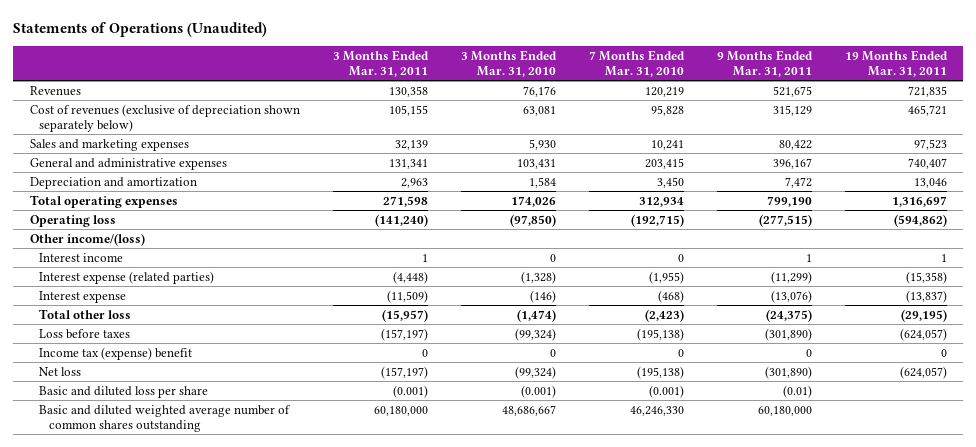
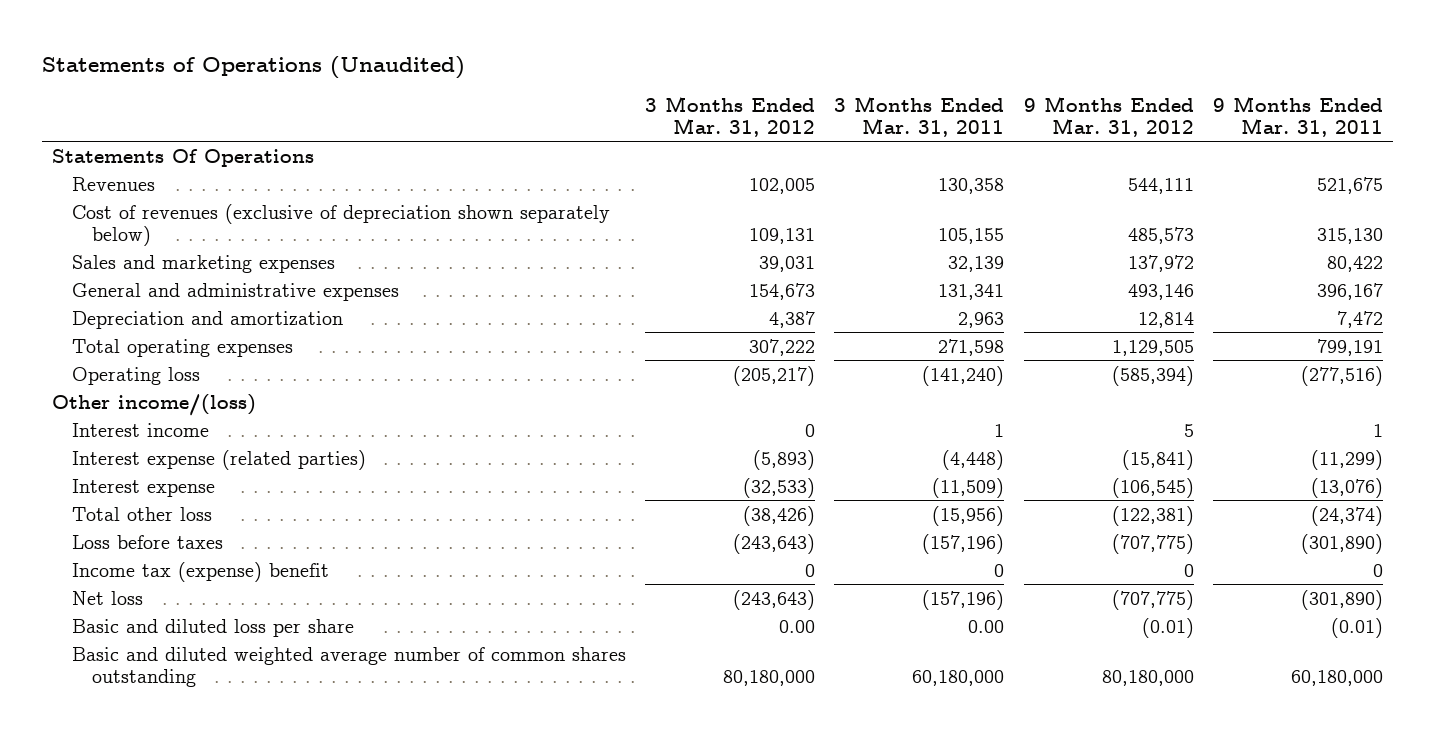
[460,49,557,77] 3 Months Ended Mar. 31, 2010 -> none
[588,49,685,77] 7 Months Ended Mar. 31, 2010 -> none
[844,49,948,77] 19 Months Ended Mar. 31, 2011 -> none
none -> [645,95,816,138] 3 Months Ended Mar. 31, 2012
none -> [1023,95,1194,138] 9 Months Ended Mar. 31, 2012
none -> [51,148,314,167] Statements Of Operations
[772,104,812,116] 315,129 -> [1317,227,1384,244] 315,130
[766,195,812,207] 799,190 -> [1317,338,1384,356] 799,191
[758,213,812,227] (277,515) -> [1301,365,1384,386] (277,516)
[381,308,428,322] (15,957) -> [932,505,1005,526] (15,956)
[765,308,812,322] (24,375) -> [1311,505,1384,526] (24,374)
[380,327,428,341] (157,197) -> [922,533,1005,554] (157,196)
[380,365,428,379] (157,197) -> [922,589,1005,610] (157,196)
[392,384,428,398] (0.001) -> [968,619,1005,633] 0.00

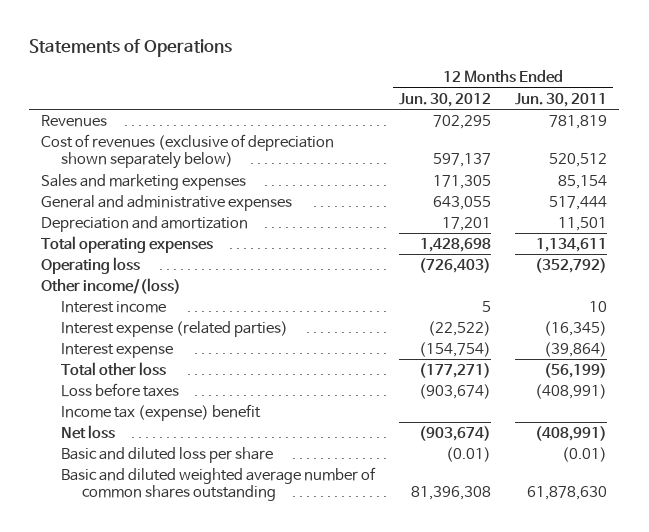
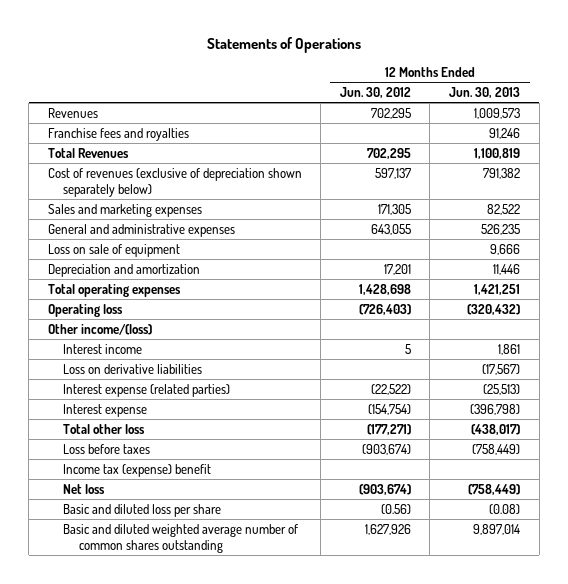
[515,92,608,107] Jun. 30, 2011 -> none
none -> [448,87,520,99] Jun. 30, 2013
none -> [47,127,189,141] Franchise fees and royalties
none -> [47,147,129,158] Total Revenues
none -> [47,243,180,257] Loss on sale of equipment
none -> [63,363,203,374] Loss on derivative liabilities
[446,446,492,462] (0.01) -> [380,503,411,514] (0.56)
[411,486,492,501] 81,396,308 -> [364,523,411,535] 1,627,926

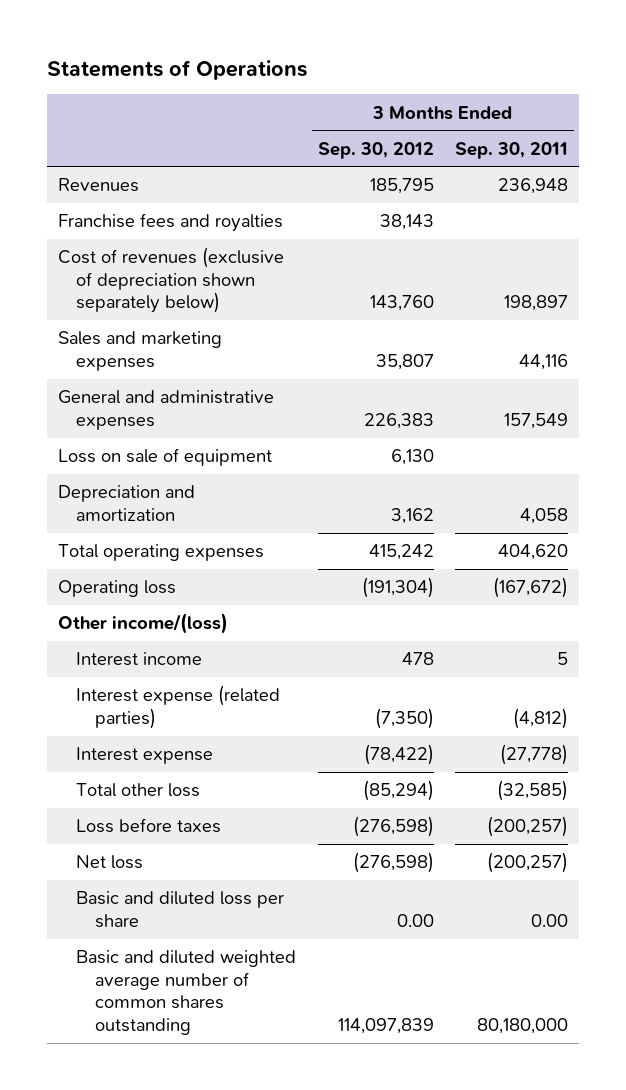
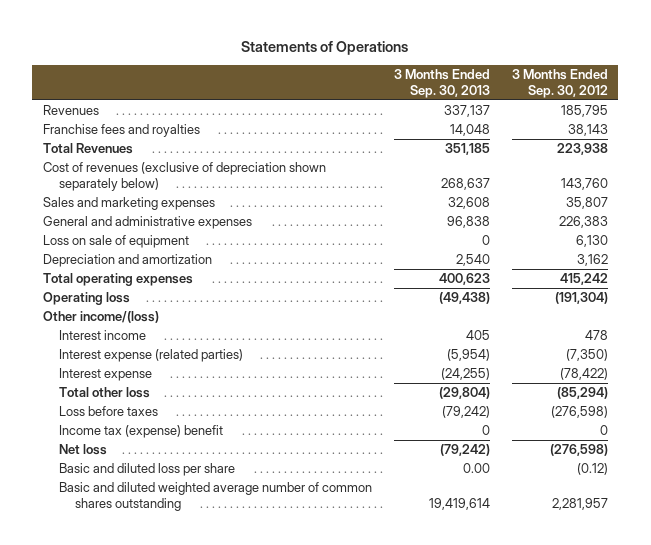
[455,141,569,159] Sep. 30, 2011 -> none
none -> [393,69,490,98] 3 Months Ended Sep. 30, 2013
none -> [43,143,134,155] Total Revenues
none -> [58,425,223,439] Income tax (expense) benefit
[396,913,434,927] 0.00 -> [576,463,608,476] (0.12)
[337,1017,434,1034] 114,097,839 -> [551,497,608,510] 2,281,957

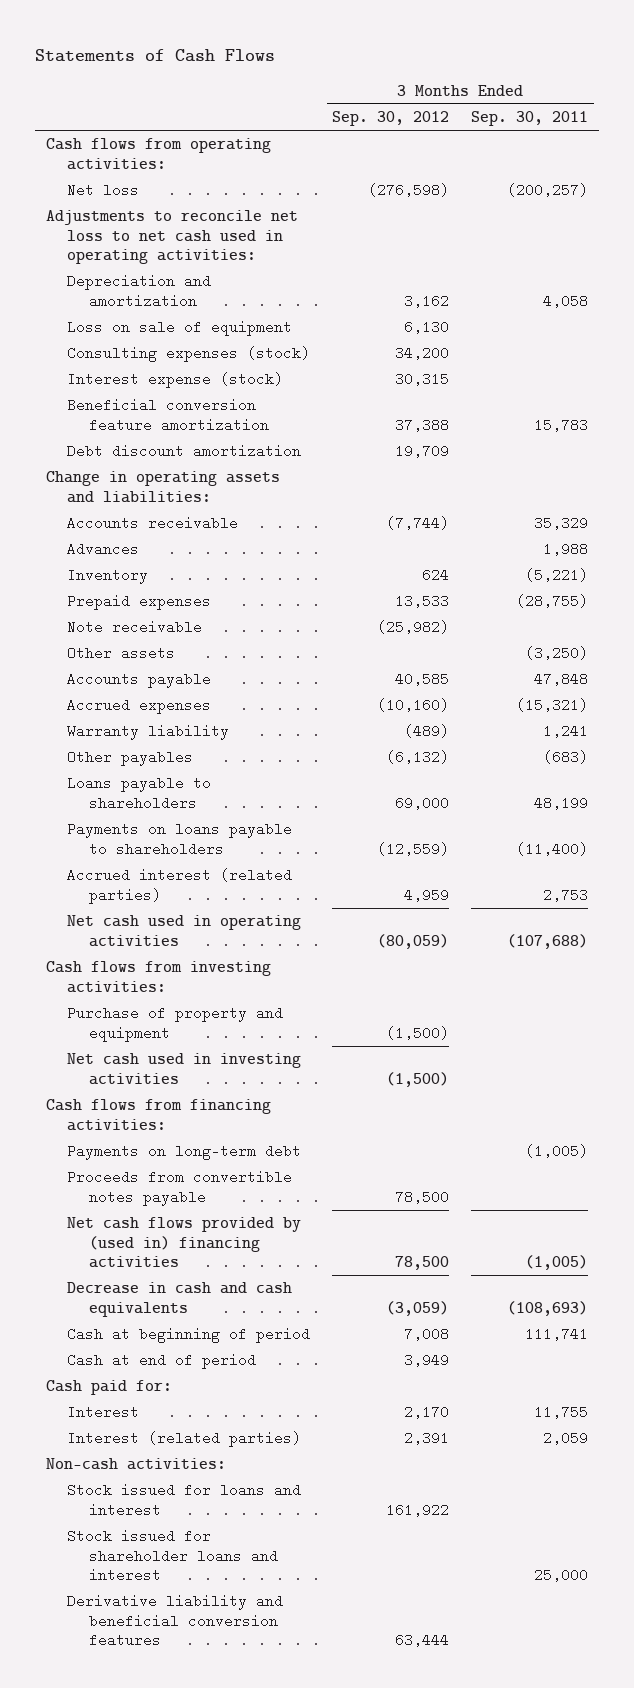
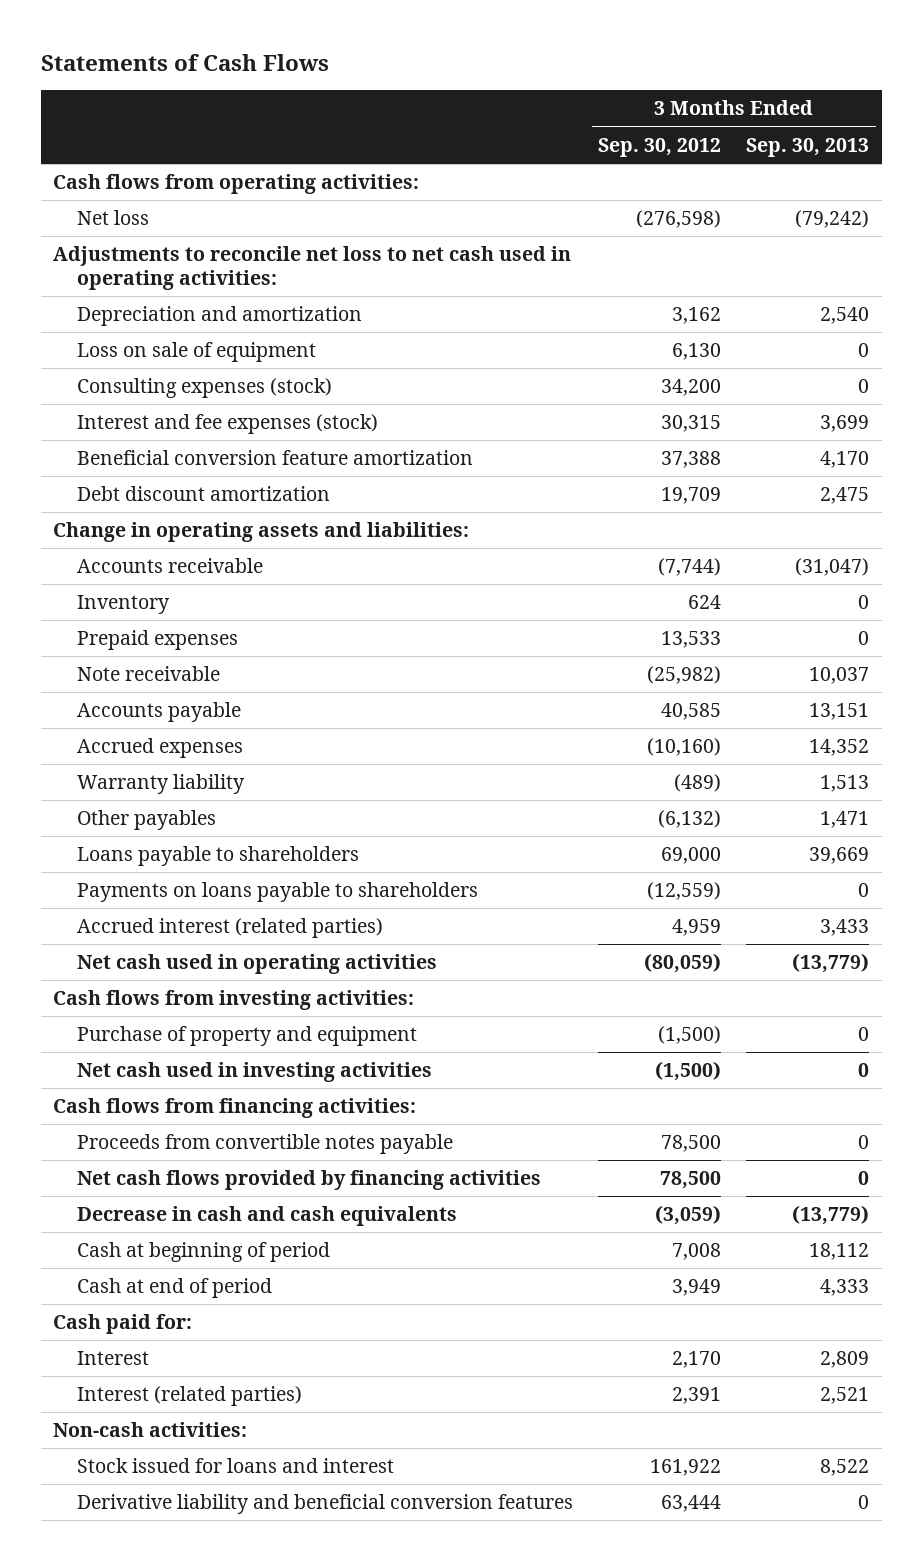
[471,111,589,127] Sep. 30, 2011 -> none
none -> [746,137,870,157] Sep. 30, 2013
[67,372,284,389] Interest expense (stock) -> [76,414,378,435] Interest and fee expenses (stock)
[67,542,140,557] Advances -> none
[67,646,176,661] Other assets -> none
[67,1144,302,1161] Payments on long-term debt -> none
[67,1217,302,1269] Net cash flows provided by (used in) financing activities -> [76,1170,541,1191] Net cash flows provided by financing activities
[67,1529,279,1583] Stock issued for shareholder loans and interest -> none

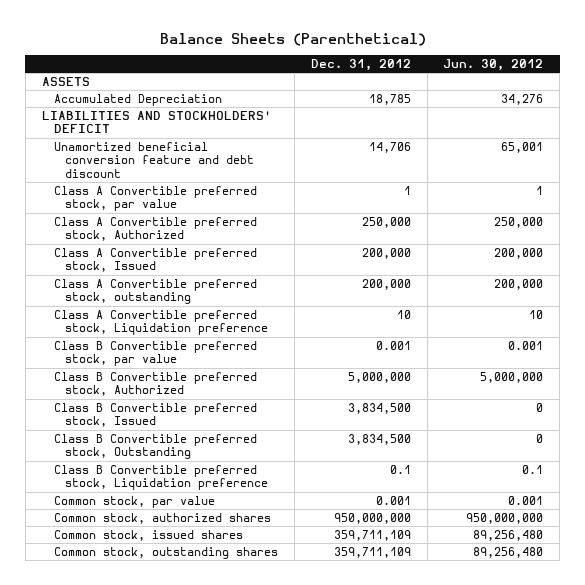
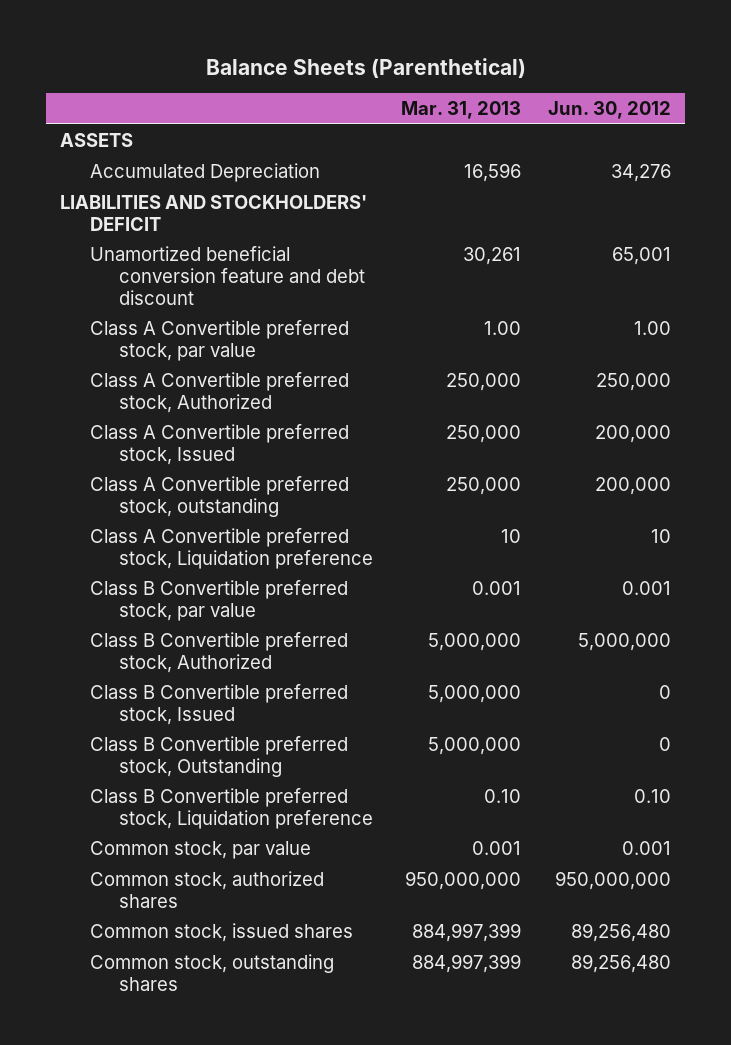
[310,59,411,72] Dec. 31, 2012 -> none
none -> [400,101,521,120] Mar. 31, 2013
[536,185,544,195] 1 -> [634,320,672,335] 1.00
[522,464,544,474] 0.1 -> [634,788,672,803] 0.10

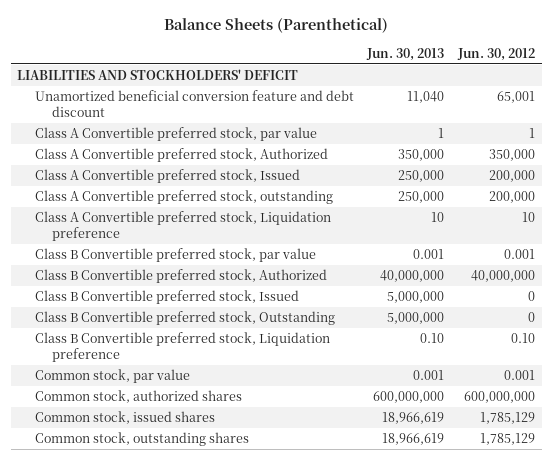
[400,101,521,120] Mar. 31, 2013 -> none
none -> [366,48,445,62] Jun. 30, 2013
[60,132,134,147] ASSETS -> none
[89,162,320,182] Accumulated Depreciation -> none
[634,320,672,335] 1.00 -> [529,127,536,138] 1
[596,372,672,391] 250,000 -> [489,148,536,161] 350,000
[578,632,672,651] 5,000,000 -> [471,269,536,282] 40,000,000
[555,870,672,890] 950,000,000 -> [464,390,536,403] 600,000,000
[571,922,672,942] 89,256,480 -> [480,411,536,424] 1,785,129
[571,953,672,973] 89,256,480 -> [480,432,536,445] 1,785,129

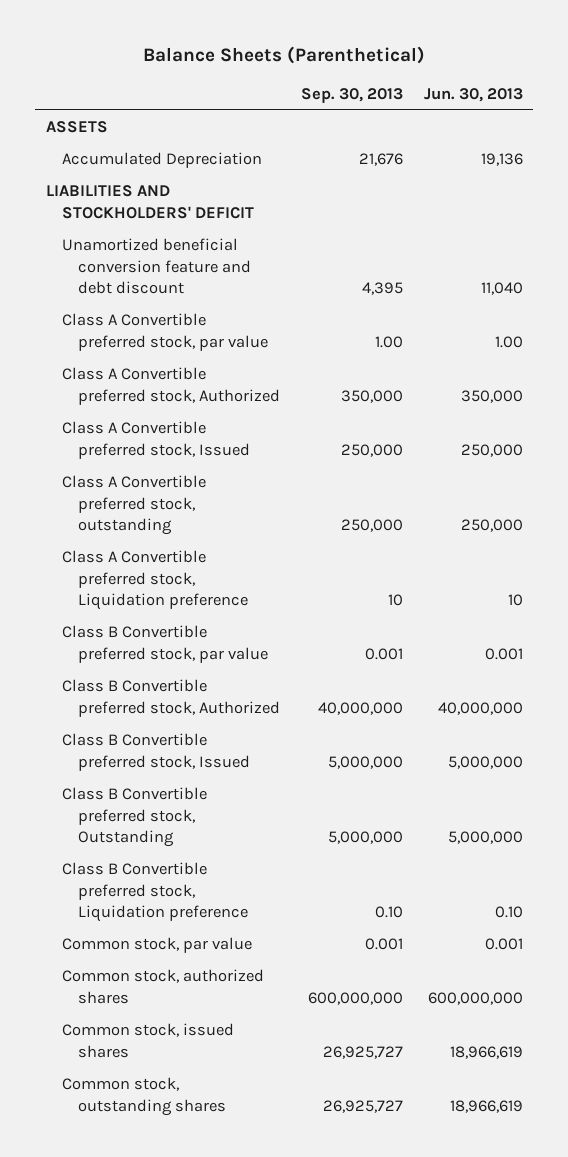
[457,48,536,62] Jun. 30, 2012 -> none
none -> [300,87,403,103] Sep. 30, 2013
none -> [45,121,108,134] ASSETS
none -> [61,152,262,169] Accumulated Depreciation
[438,127,445,138] 1 -> [494,335,523,348] 1.00

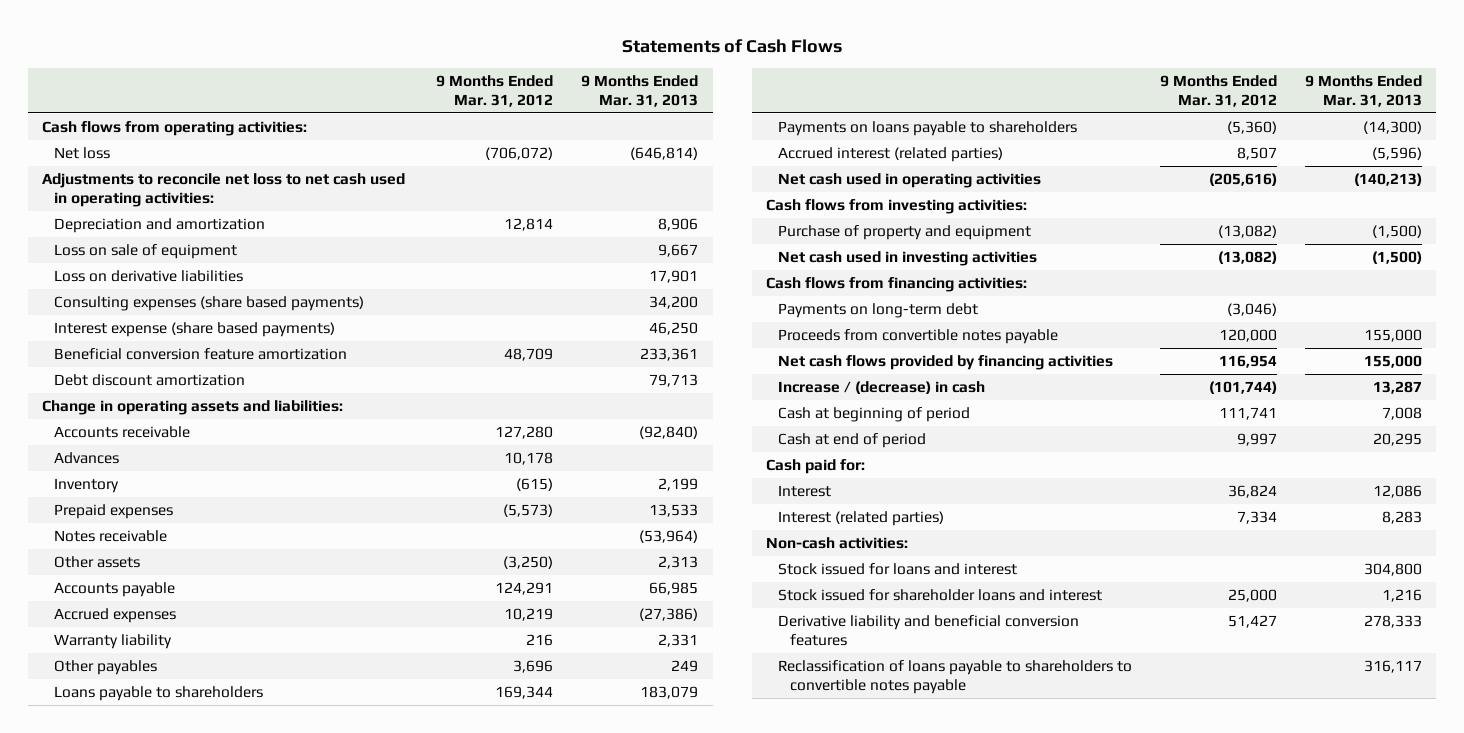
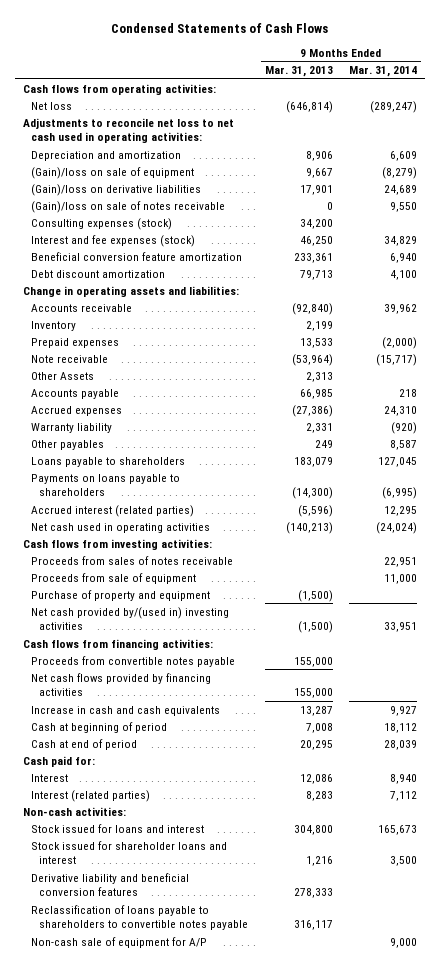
[622,39,843,54] Statements of Cash Flows -> [110,22,328,33] Condensed Statements of Cash Flows
[436,75,554,107] 9 Months Ended Mar. 31, 2012 -> none
none -> [348,66,417,78] Mar. 31, 2014
[54,244,238,260] Loss on sale of equipment -> [31,166,195,179] (Gain)/loss on sale of equipment
[54,270,244,283] Loss on derivative liabilities -> [31,183,202,196] (Gain)/loss on derivative liabilities
none -> [31,200,226,213] (Gain)/loss on sale of notes receivable
[54,296,365,312] Consulting expenses (share based payments) -> [31,217,173,230] Consulting expenses (stock)
[54,322,336,338] Interest expense (share based payments) -> [31,234,196,247] Interest and fee expenses (stock)
[54,452,120,465] Advances -> none
[54,530,168,543] Notes receivable -> [31,354,109,363] Note receivable
[54,556,141,569] Other assets -> [31,371,95,380] Other Assets
none -> [31,555,234,565] Proceeds from sales of notes receivable
none -> [31,572,197,584] Proceeds from sale of equipment
[777,251,1037,267] Net cash used in investing activities -> [31,606,230,631] Net cash provided by/(used in) investing activities
[777,303,978,319] Payments on long-term debt -> none
[777,381,985,395] Increase / (decrease) in cash -> [31,705,221,716] Increase in cash and cash equivalents
none -> [31,936,208,948] Non-cash sale of equipment for A/P

